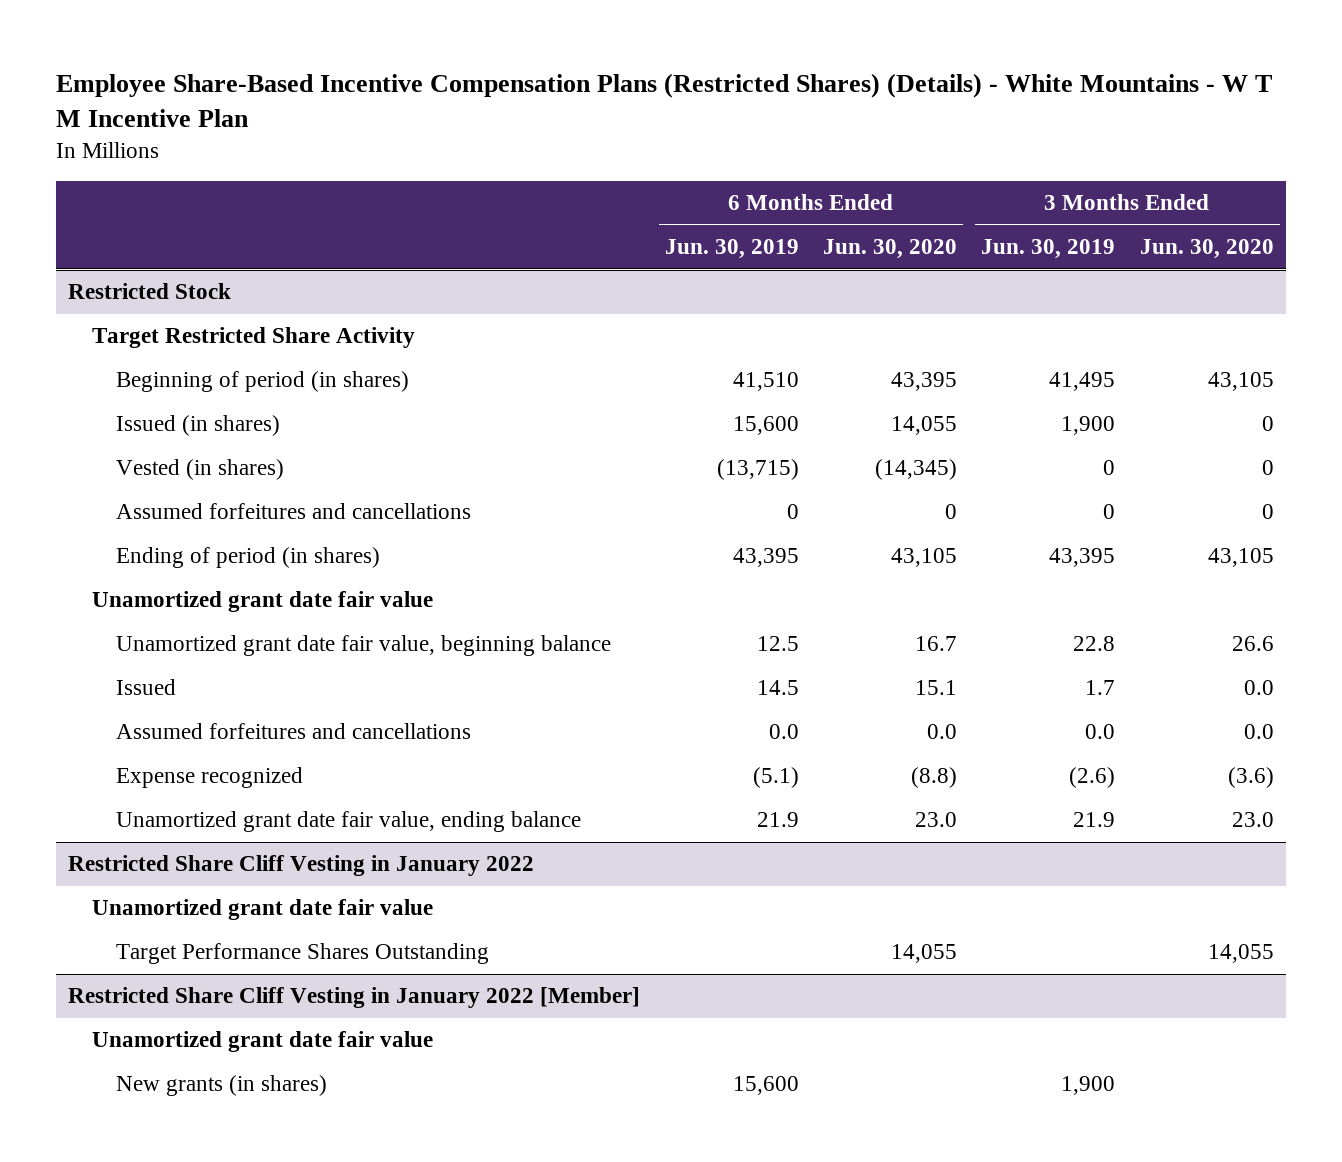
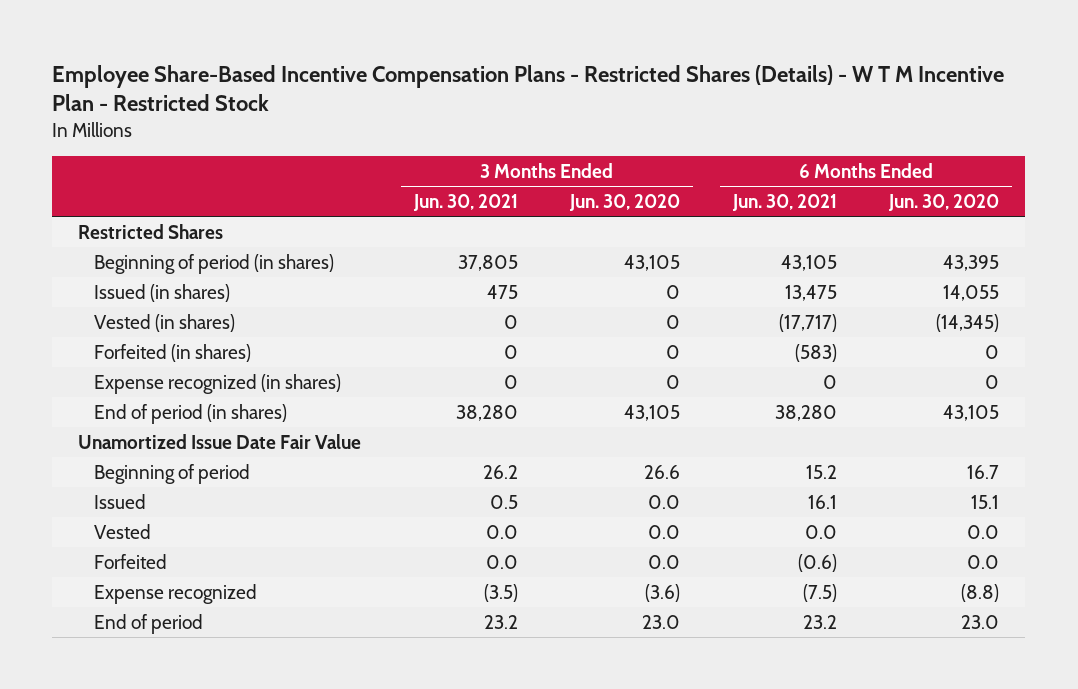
[56,72,1273,128] Employee Share-Based Incentive Compensation Plans (Restricted Shares) (Details) - White Mountains - W T M Incentive Plan -> [52,64,1005,112] Employee Share-Based Incentive Compensation Plans - Restricted Shares (Details) - W T M Incentive Plan - Restricted Stock
[664,239,799,260] Jun. 30, 2019 -> none
[981,239,1116,260] Jun. 30, 2019 -> none
none -> [412,193,518,211] Jun. 30, 2021
none -> [731,193,837,211] Jun. 30, 2021
[68,283,232,300] Restricted Stock -> none
[92,327,416,349] Target Restricted Share Activity -> [78,223,224,239] Restricted Shares
[116,503,472,520] Assumed forfeitures and cancellations -> [93,343,251,362] Forfeited (in shares)
none -> [93,373,341,394] Expense recognized (in shares)
[116,547,381,569] Ending of period (in shares) -> [93,403,287,424] End of period (in shares)
[92,591,434,613] Unamortized grant date fair value -> [78,433,362,449] Unamortized Issue Date Fair Value
[116,635,612,657] Unamortized grant date fair value, beginning balance -> [93,463,250,484] Beginning of period
none -> [93,523,151,539] Vested
[116,723,472,740] Assumed forfeitures and cancellations -> [93,553,167,569] Forfeited
[68,855,535,877] Restricted Share Cliff Vesting in January 2022 -> none
[92,899,434,921] Unamortized grant date fair value -> none
[116,943,490,965] Target Performance Shares Outstanding -> none
[68,987,641,1009] Restricted Share Cliff Vesting in January 2022 [Member] -> none
[92,1031,434,1053] Unamortized grant date fair value -> none
[116,1075,328,1097] New grants (in shares) -> none
[116,811,582,833] Unamortized grant date fair value, ending balance -> [93,613,203,634] End of period

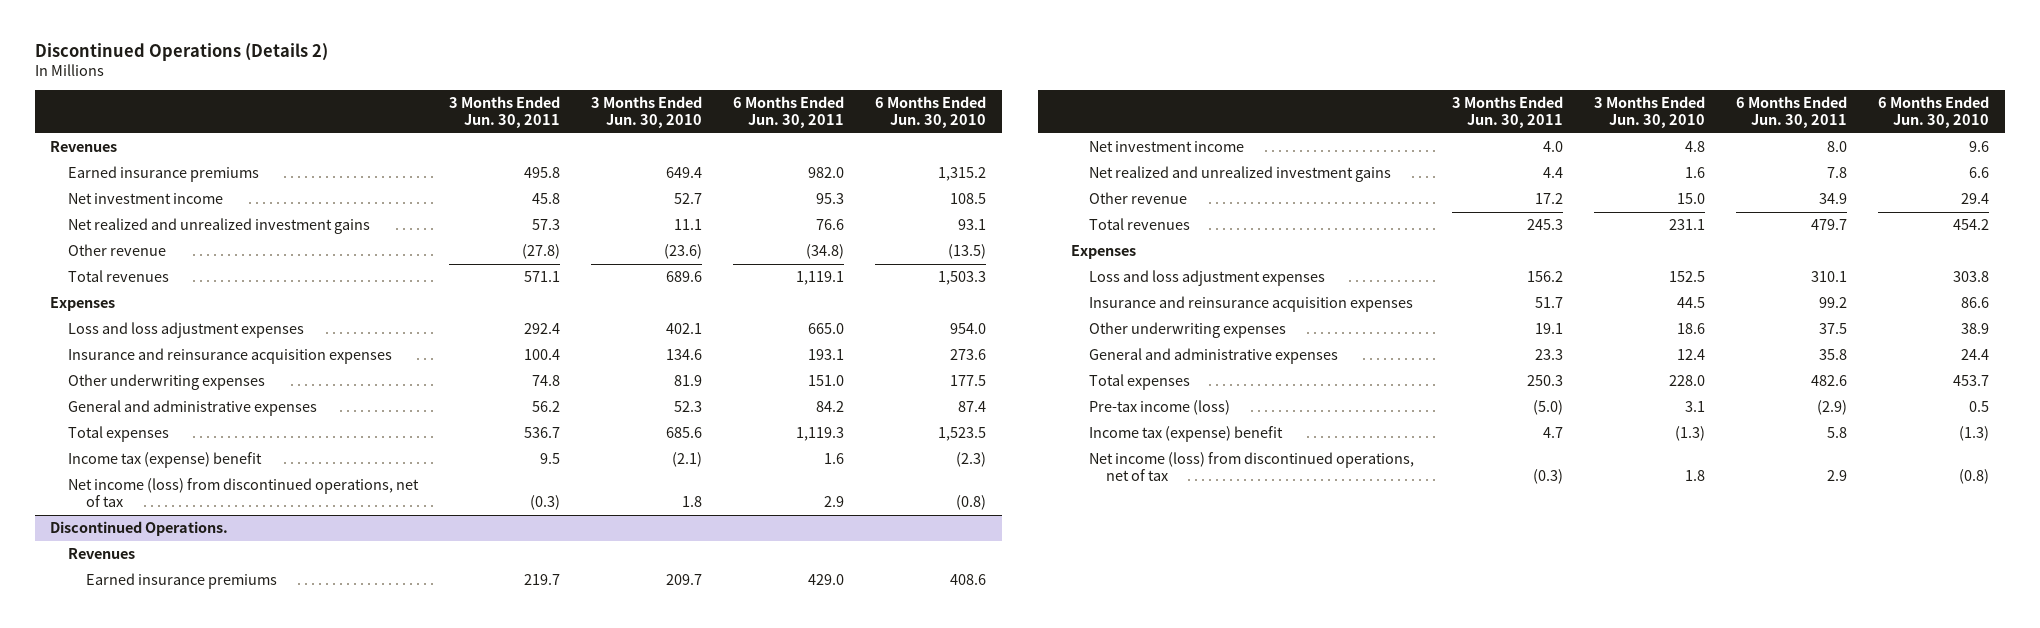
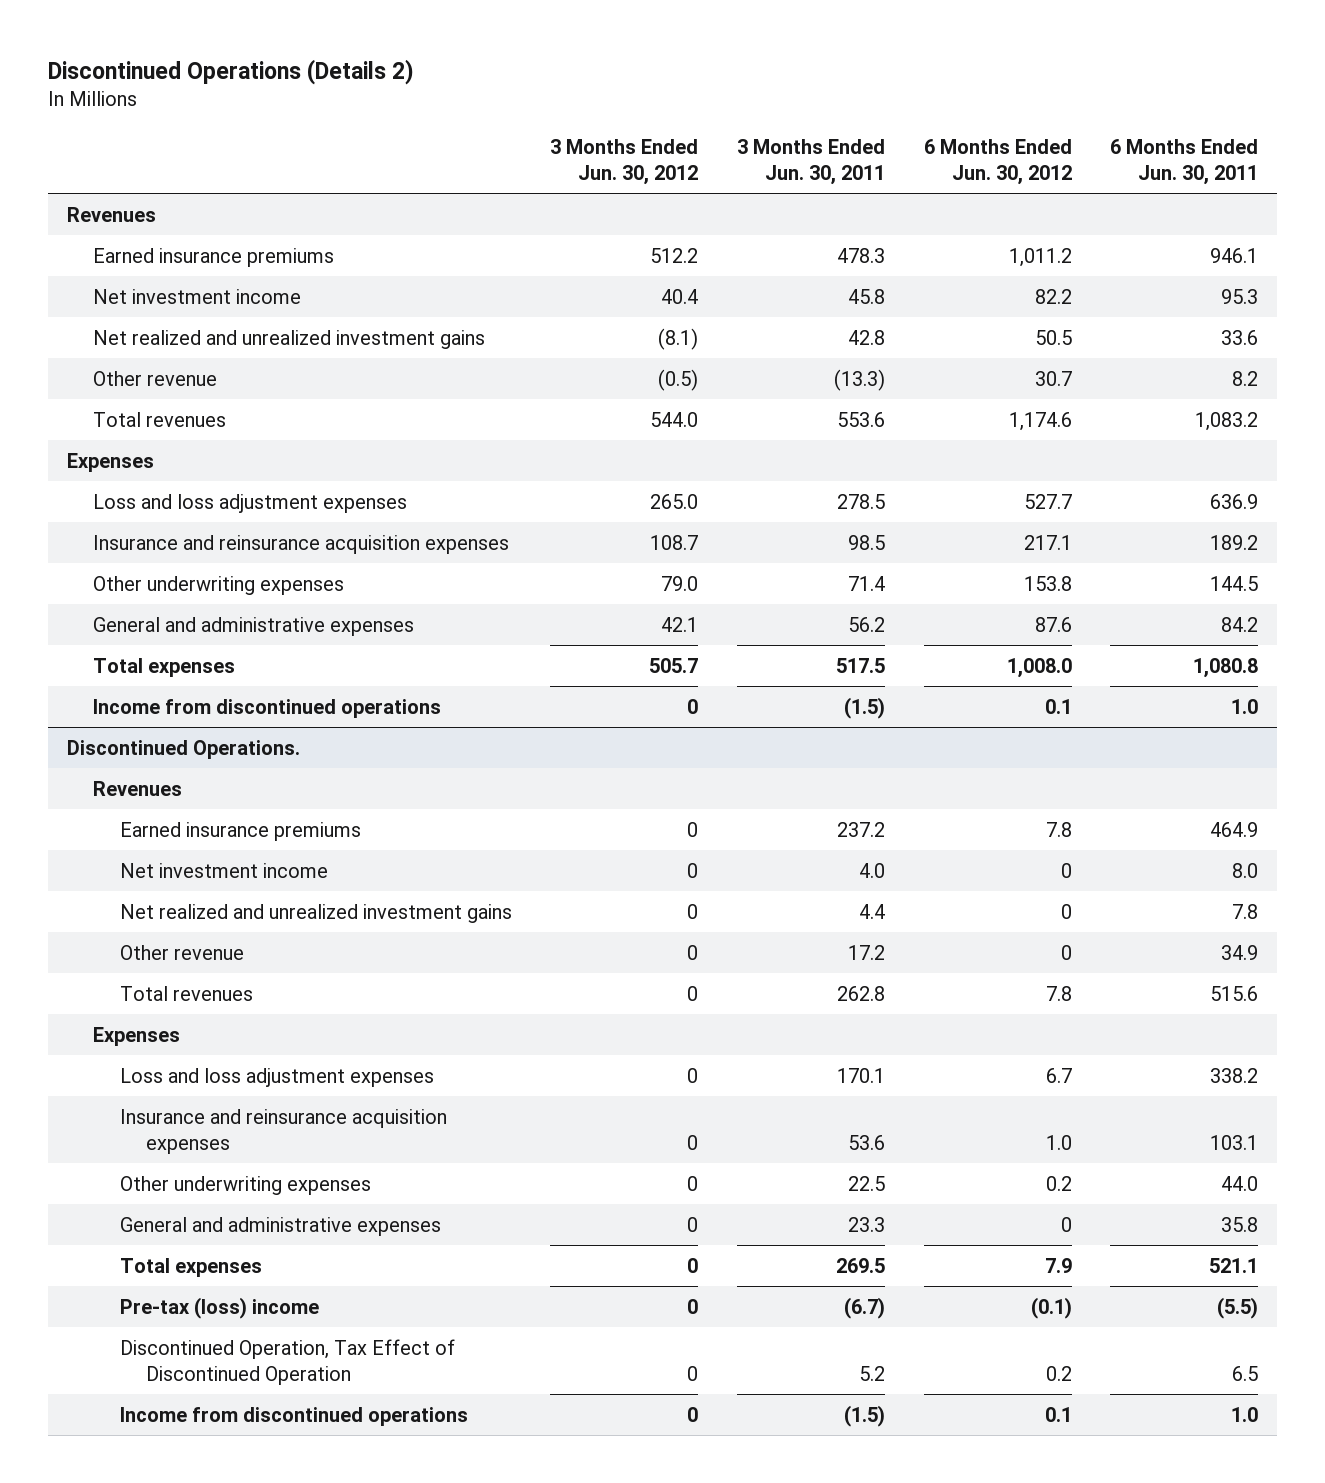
[591,96,703,129] 3 Months Ended Jun. 30, 2010 -> none
[875,96,987,129] 6 Months Ended Jun. 30, 2010 -> none
none -> [550,138,699,185] 3 Months Ended Jun. 30, 2012
none -> [923,138,1072,185] 6 Months Ended Jun. 30, 2012
[524,167,561,179] 495.8 -> [837,247,886,263] 478.3
[808,167,845,179] 982.0 -> [1210,247,1259,263] 946.1
[532,219,561,231] 57.3 -> [848,329,886,345] 42.8
[816,219,845,231] 76.6 -> [1221,329,1259,345] 33.6
[522,244,561,260] (27.8) -> [834,368,886,391] (13.3)
[806,244,845,260] (34.8) -> [1232,370,1259,386] 8.2
[524,271,561,283] 571.1 -> [837,411,886,427] 553.6
[796,271,845,286] 1,119.1 -> [1195,411,1259,431] 1,083.2
[524,323,561,335] 292.4 -> [837,493,886,509] 278.5
[808,323,845,335] 665.0 -> [1210,493,1259,509] 636.9
[524,349,561,361] 100.4 -> [848,534,886,550] 98.5
[808,349,845,361] 193.1 -> [1210,534,1259,550] 189.2
[532,375,561,387] 74.8 -> [848,575,886,591] 71.4
[808,375,845,387] 151.0 -> [1210,575,1259,591] 144.5
[67,452,262,469] Income tax (expense) benefit -> none
[524,427,561,439] 536.7 -> [836,657,886,673] 517.5
[796,427,845,442] 1,119.3 -> [1193,657,1259,678] 1,080.8
[67,478,419,507] Net income (loss) from discontinued operations, net of tax -> [93,698,442,718] Income from discontinued operations
[530,494,561,510] (0.3) -> [844,696,886,719] (1.5)
[824,495,845,507] 2.9 -> [1231,698,1259,714] 1.0
[524,574,561,586] 219.7 -> [837,821,886,837] 237.2
[808,574,845,586] 429.0 -> [1210,821,1259,837] 464.9
[1527,219,1564,231] 245.3 -> [837,985,886,1001] 262.8
[1811,219,1848,231] 479.7 -> [1210,985,1259,1001] 515.6
[1527,271,1564,283] 156.2 -> [837,1067,886,1083] 170.1
[1811,271,1848,283] 310.1 -> [1210,1067,1259,1083] 338.2
[1535,297,1564,309] 51.7 -> [848,1134,886,1150] 53.6
[1819,297,1848,309] 99.2 -> [1210,1134,1259,1150] 103.1
[1535,323,1564,335] 19.1 -> [848,1175,886,1191] 22.5
[1819,323,1848,335] 37.5 -> [1221,1175,1259,1191] 44.0
[1088,426,1283,443] Income tax (expense) benefit -> none
[1527,375,1564,387] 250.3 -> [836,1257,886,1273] 269.5
[1811,375,1848,387] 482.6 -> [1209,1257,1259,1273] 521.1
[1088,400,1230,416] Pre-tax income (loss) -> [119,1296,319,1319] Pre-tax (loss) income
[1533,400,1564,416] (5.0) -> [844,1296,886,1319] (6.7)
[1817,400,1848,416] (2.9) -> [1217,1296,1259,1319] (5.5)
none -> [119,1338,455,1385] Discontinued Operation, Tax Effect of Discontinued Operation
[1088,452,1414,481] Net income (loss) from discontinued operations, net of tax -> [119,1406,468,1426] Income from discontinued operations
[1533,468,1564,484] (0.3) -> [844,1404,886,1427] (1.5)
[1827,469,1848,481] 2.9 -> [1231,1406,1259,1422] 1.0

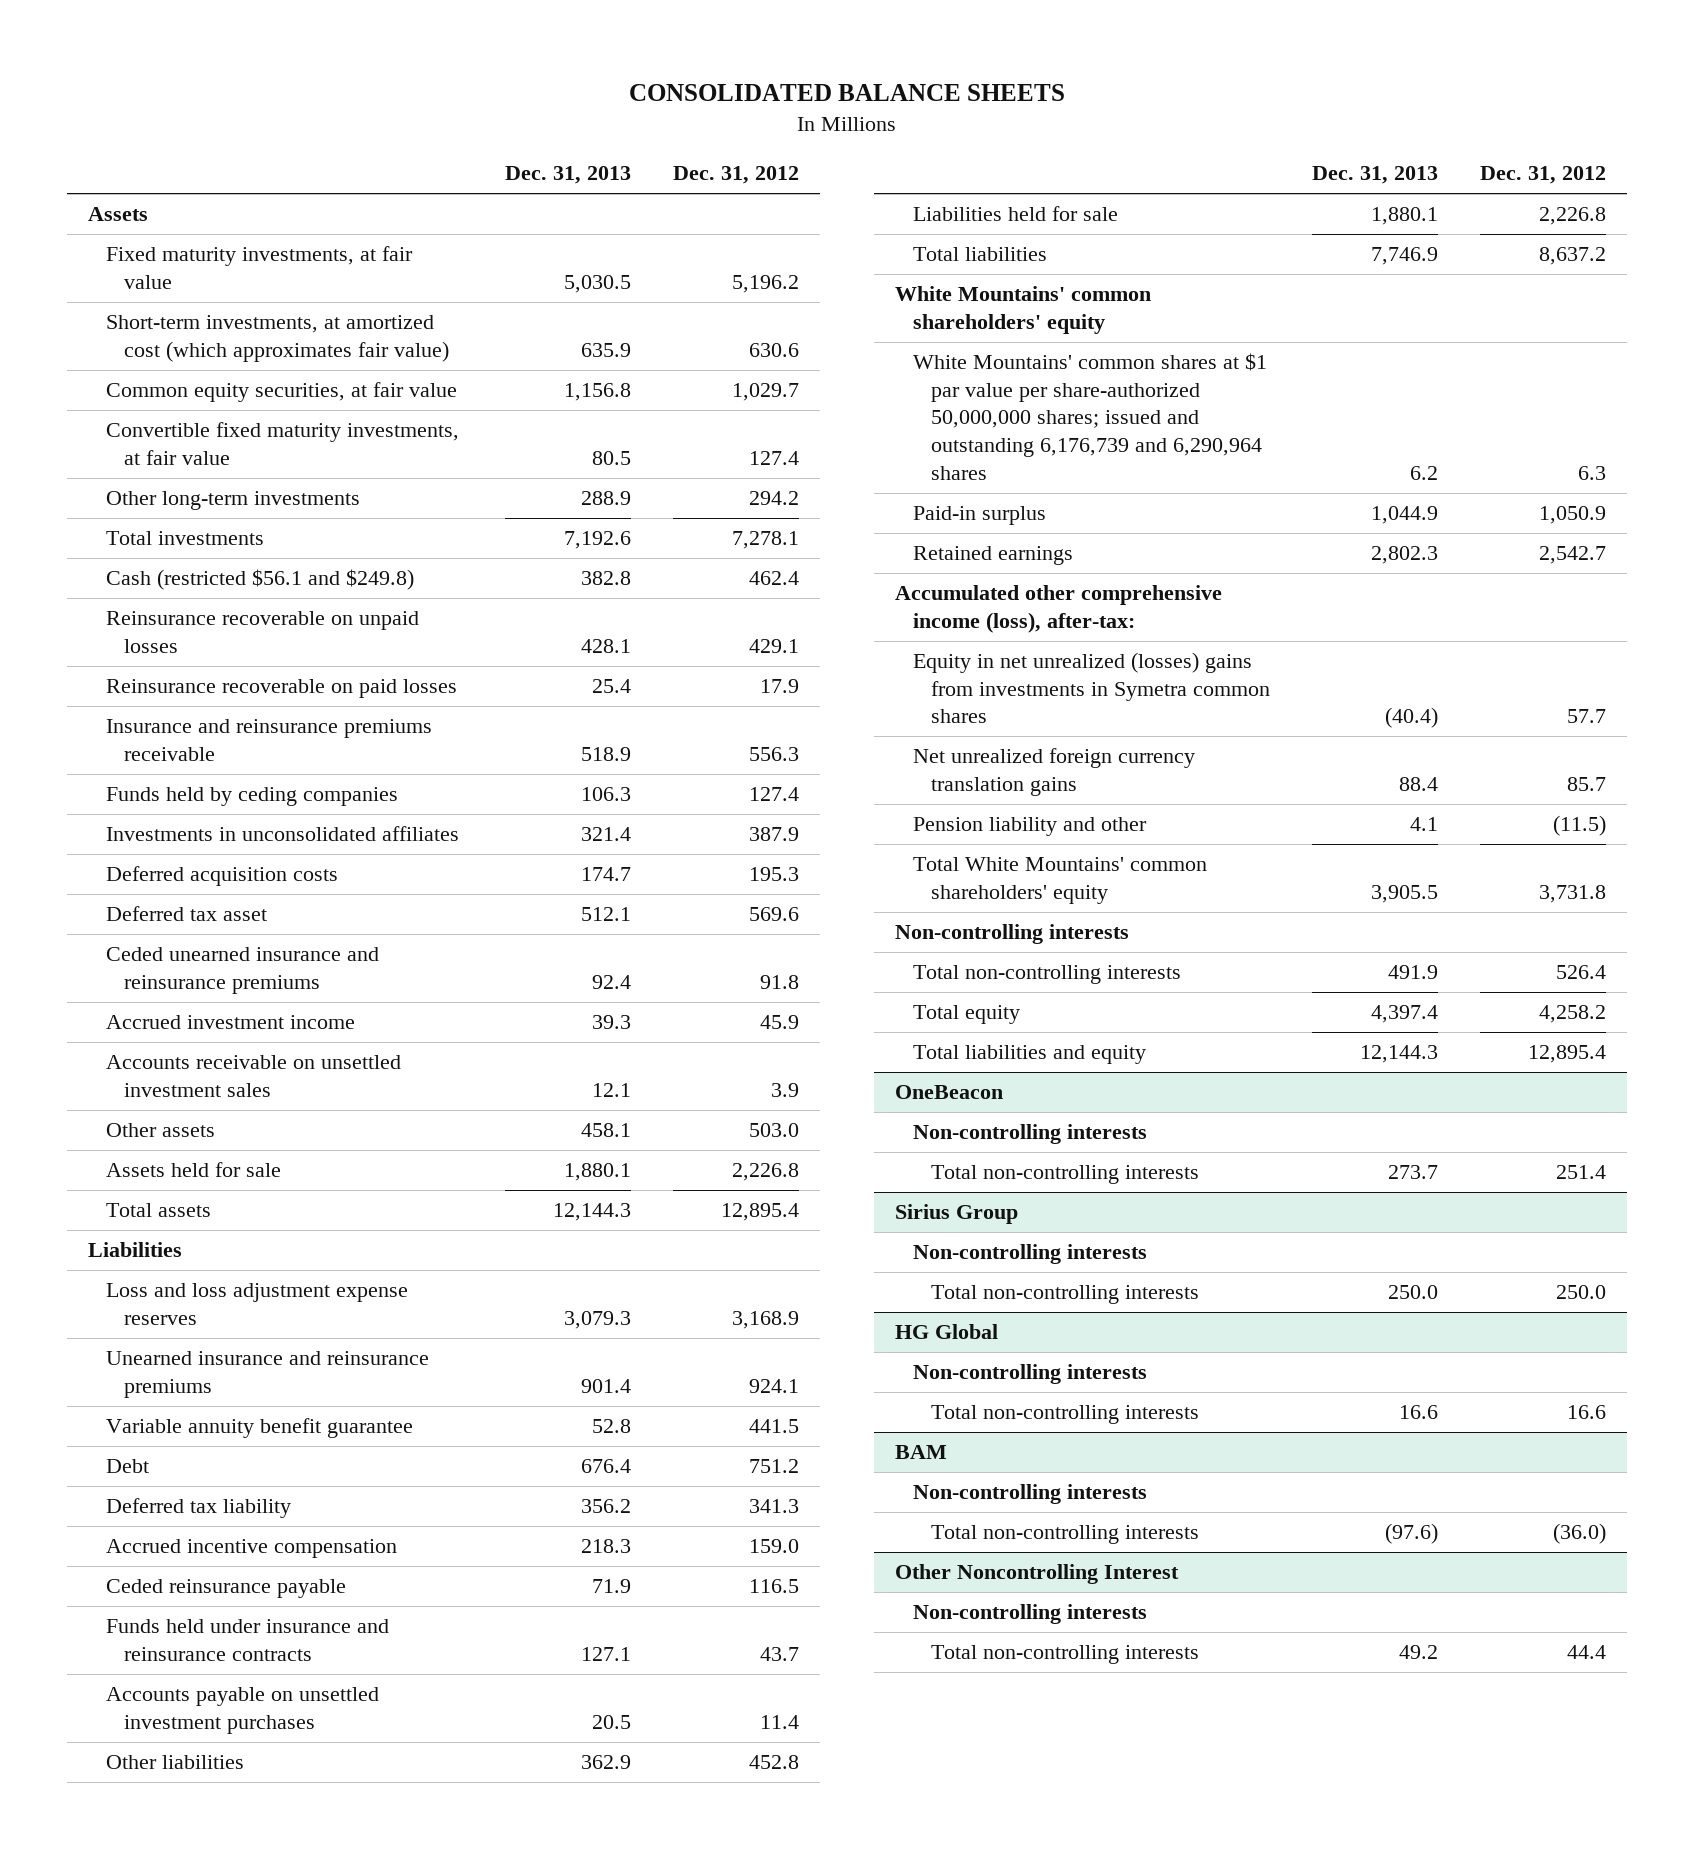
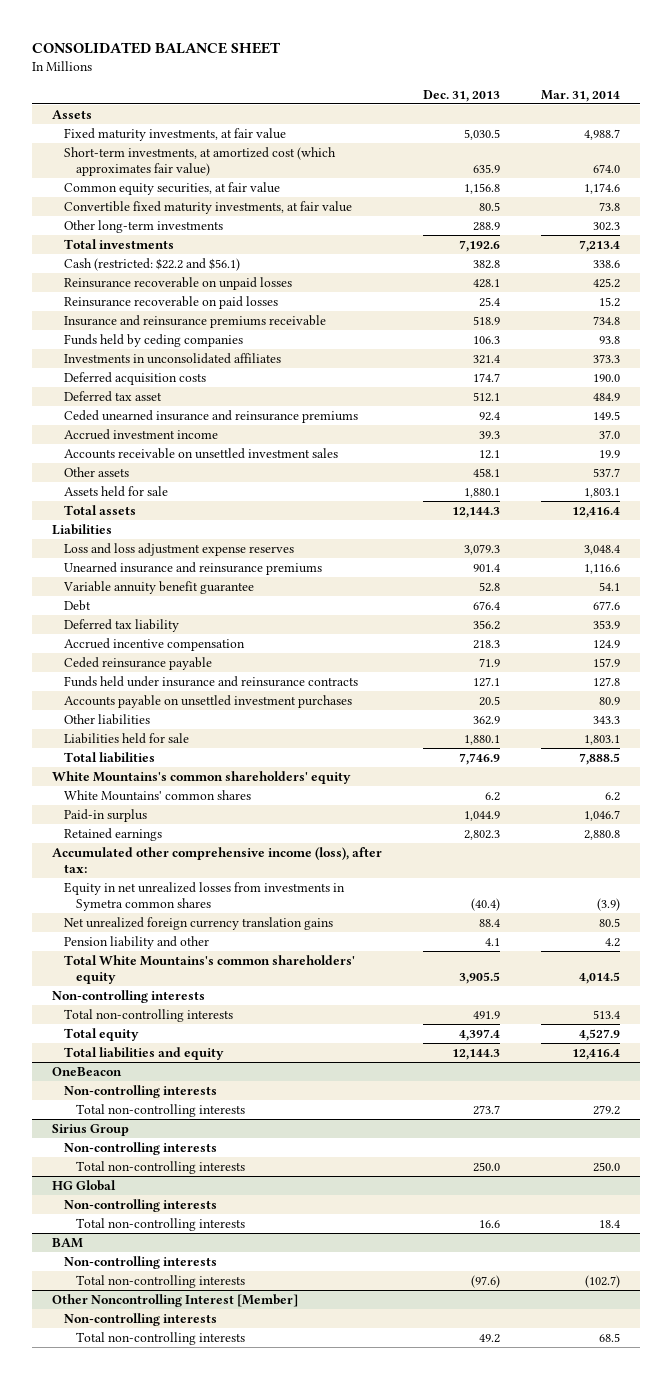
[628,84,1065,102] CONSOLIDATED BALANCE SHEETS -> [31,41,280,54] CONSOLIDATED BALANCE SHEET
[672,166,799,185] Dec. 31, 2012 -> none
none -> [540,89,620,102] Mar. 31, 2014
[106,569,415,591] Cash (restricted $56.1 and $249.8) -> [63,257,240,271] Cash (restricted: $22.2 and $56.1)
[895,286,1152,334] White Mountains' common shareholders' equity -> [52,770,352,784] White Mountains's common shareholders' equity
[912,353,1267,480] White Mountains' common shares at $1 par value per share-authorized 50,000,000 shares; issued and outstanding 6,176,739 and 6,290,964 shares -> [63,789,251,801] White Mountains' common shares
[895,585,1223,633] Accumulated other comprehensive income (loss), after-tax: -> [52,846,383,873] Accumulated other comprehensive income (loss), after tax:
[912,652,1270,724] Equity in net unrealized (losses) gains from investments in Symetra common shares -> [63,881,345,911] Equity in net unrealized losses from investments in Symetra common shares
[912,857,1207,904] Total White Mountains' common shareholders' equity -> [63,954,355,984] Total White Mountains's common shareholders' equity
[895,1564,1180,1585] Other Noncontrolling Interest -> [52,1293,299,1307] Other Noncontrolling Interest [Member]

